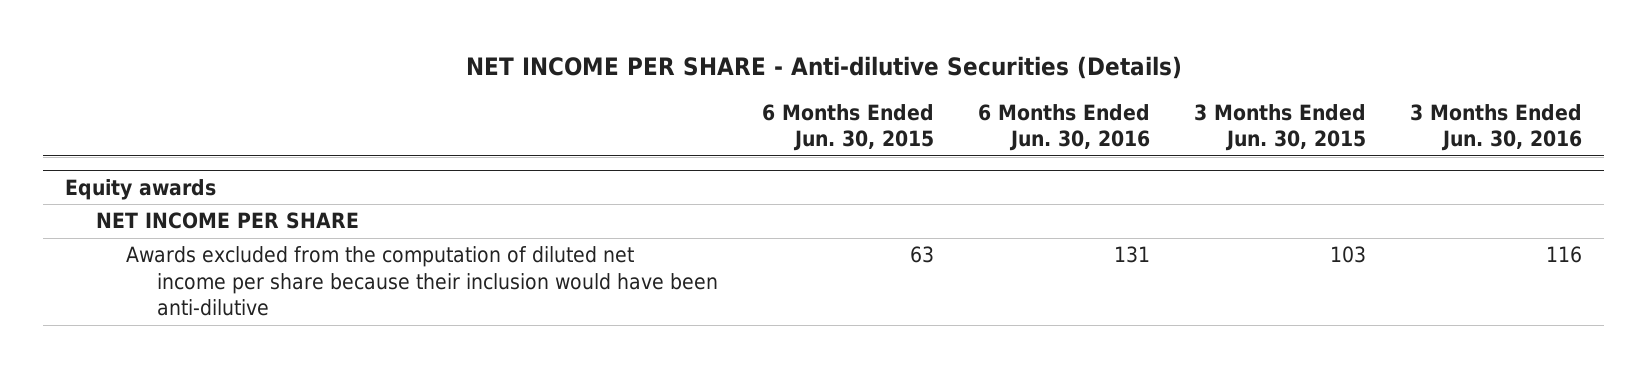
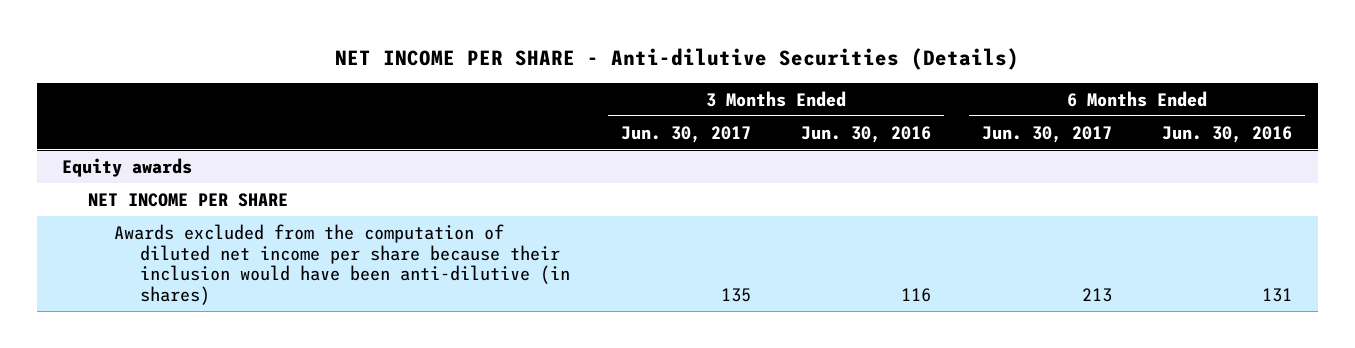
[761,103,934,152] 6 Months Ended Jun. 30, 2015 -> none
[1193,103,1366,152] 3 Months Ended Jun. 30, 2015 -> none
none -> [620,125,751,143] Jun. 30, 2017
none -> [981,125,1112,143] Jun. 30, 2017
[126,246,718,317] Awards excluded from the computation of diluted net income per share because their inclusion would have been anti-dilutive -> [114,223,570,305] Awards excluded from the computation of diluted net income per share because their inclusion would have been anti-dilutive (in shares)

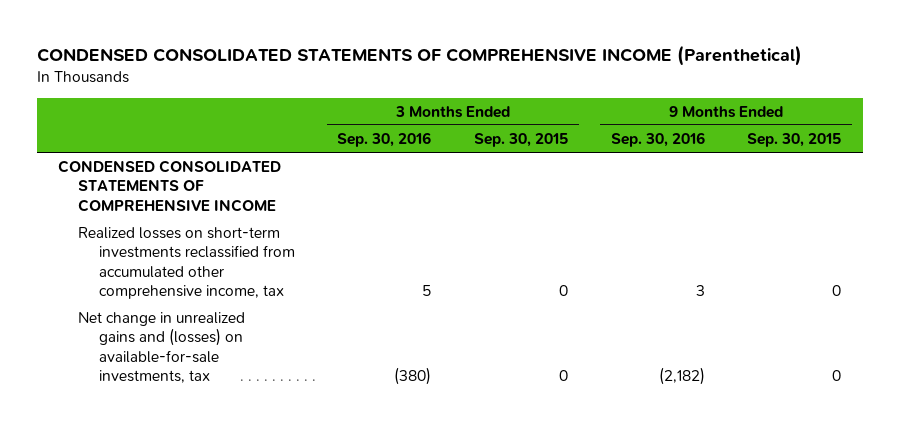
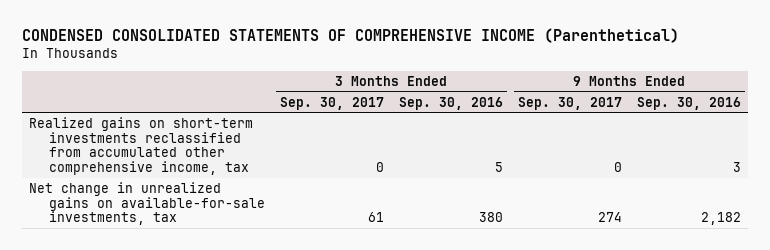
[474,132,569,147] Sep. 30, 2015 -> none
[747,132,842,147] Sep. 30, 2015 -> none
none -> [279,96,384,110] Sep. 30, 2017
none -> [517,96,622,110] Sep. 30, 2017
[57,159,281,212] CONDENSED CONSOLIDATED STATEMENTS OF COMPREHENSIVE INCOME -> none
[78,226,295,300] Realized losses on short-term investments reclassified from accumulated other comprehensive income, tax -> [29,117,254,176] Realized gains on short-term investments reclassified from accumulated other comprehensive income, tax
[78,311,246,384] Net change in unrealized gains and (losses) on available-for-sale investments, tax -> [29,182,265,226] Net change in unrealized gains on available-for-sale investments, tax
[394,367,432,386] (380) -> [478,212,503,223] 380
[658,367,705,386] (2,182) -> [700,212,741,226] 2,182

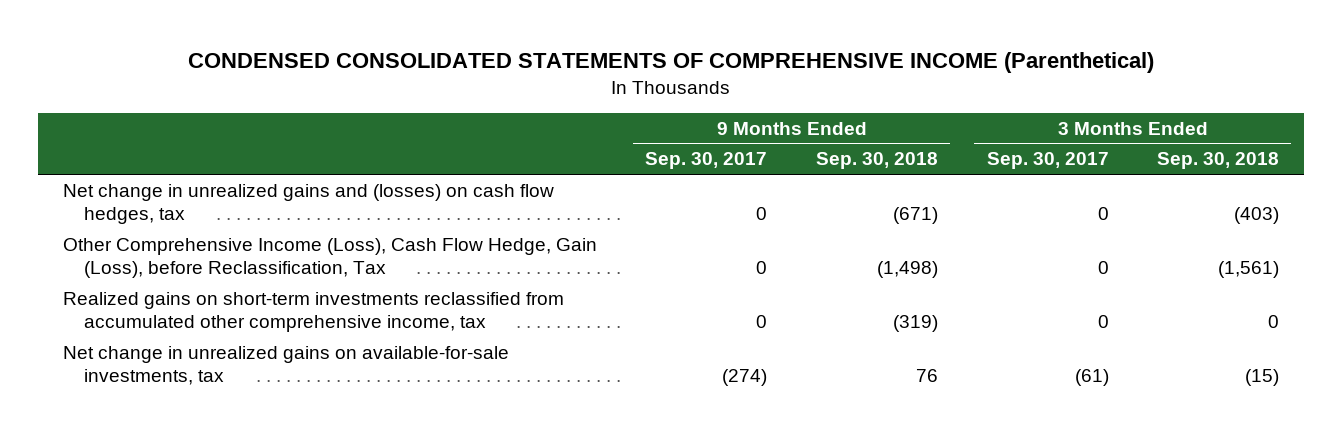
[398,96,503,110] Sep. 30, 2016 -> none
[636,96,741,110] Sep. 30, 2016 -> none
none -> [815,152,938,170] Sep. 30, 2018
none -> [1157,152,1280,170] Sep. 30, 2018
none -> [62,183,554,225] Net change in unrealized gains and (losses) on cash flow hedges, tax
none -> [62,237,597,279] Other Comprehensive Income (Loss), Cash Flow Hedge, Gain (Loss), before Reclassification, Tax
[367,212,384,223] 61 -> [1074,369,1109,387] (61)
[597,212,622,223] 274 -> [722,369,768,387] (274)

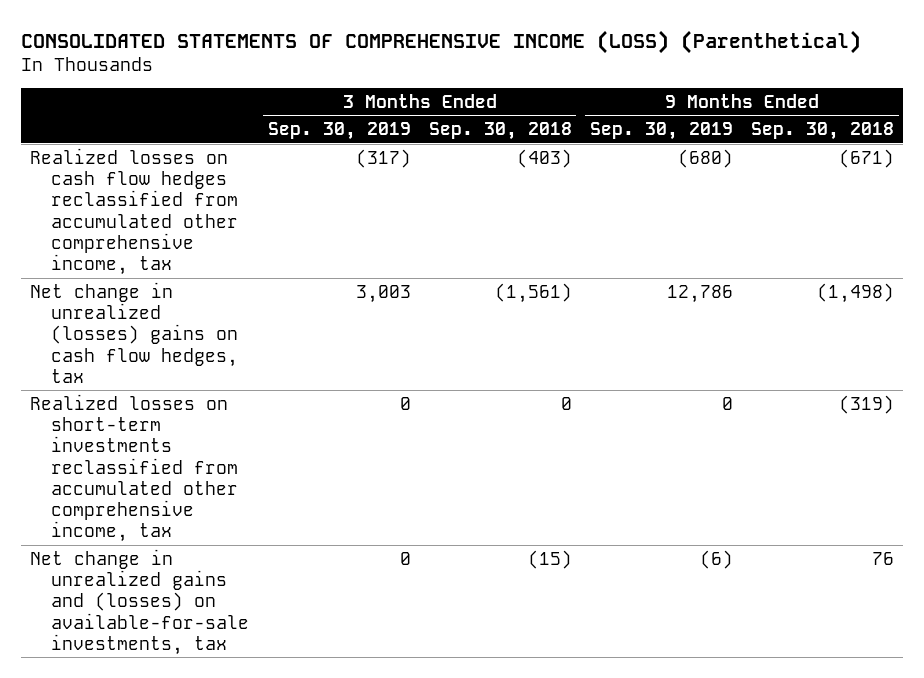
[187,51,1154,73] CONDENSED CONSOLIDATED STATEMENTS OF COMPREHENSIVE INCOME (Parenthetical) -> [20,29,861,54] CONSOLIDATED STATEMENTS OF COMPREHENSIVE INCOME (LOSS) (Parenthetical)
[645,152,768,170] Sep. 30, 2017 -> none
[986,152,1109,170] Sep. 30, 2017 -> none
none -> [267,122,411,141] Sep. 30, 2019
none -> [589,122,733,141] Sep. 30, 2019
[62,183,554,225] Net change in unrealized gains and (losses) on cash flow hedges, tax -> [30,147,239,276] Realized losses on cash flow hedges reclassified from accumulated other comprehensive income, tax
[62,237,597,279] Other Comprehensive Income (Loss), Cash Flow Hedge, Gain (Loss), before Reclassification, Tax -> [30,281,239,383] Net change in unrealized (losses) gains on cash flow hedges, tax
[62,291,564,333] Realized gains on short-term investments reclassified from accumulated other comprehensive income, tax -> [30,393,239,543] Realized losses on short-term investments reclassified from accumulated other comprehensive income, tax
[62,345,509,386] Net change in unrealized gains on available-for-sale investments, tax -> [30,548,250,655] Net change in unrealized gains and (losses) on available-for-sale investments, tax

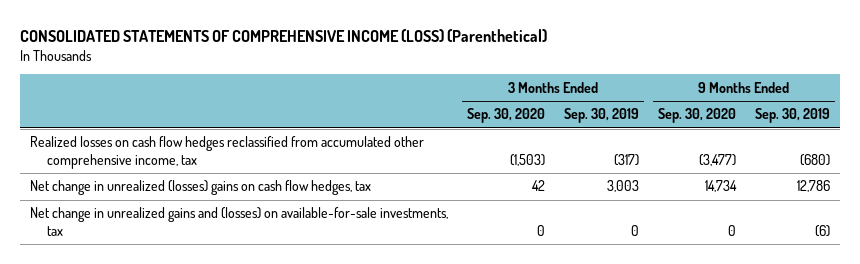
[428,122,572,141] Sep. 30, 2018 -> none
[751,122,895,141] Sep. 30, 2018 -> none
none -> [467,108,546,124] Sep. 30, 2020
none -> [658,108,737,124] Sep. 30, 2020
[30,393,239,543] Realized losses on short-term investments reclassified from accumulated other comprehensive income, tax -> none

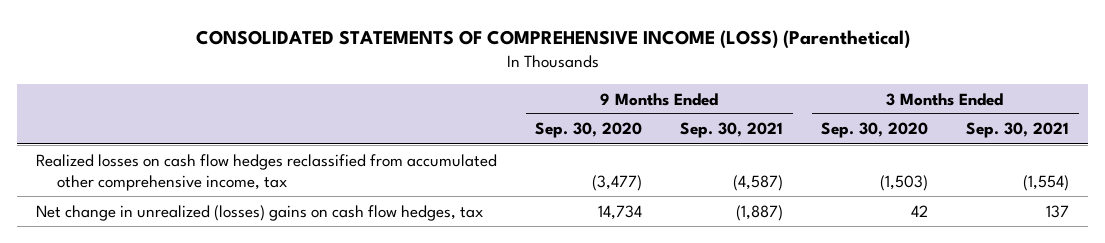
[564,108,640,124] Sep. 30, 2019 -> none
[755,108,831,124] Sep. 30, 2019 -> none
none -> [680,122,784,139] Sep. 30, 2021
none -> [966,122,1070,139] Sep. 30, 2021
[30,207,449,236] Net change in unrealized gains and (losses) on available-for-sale investments, tax -> none

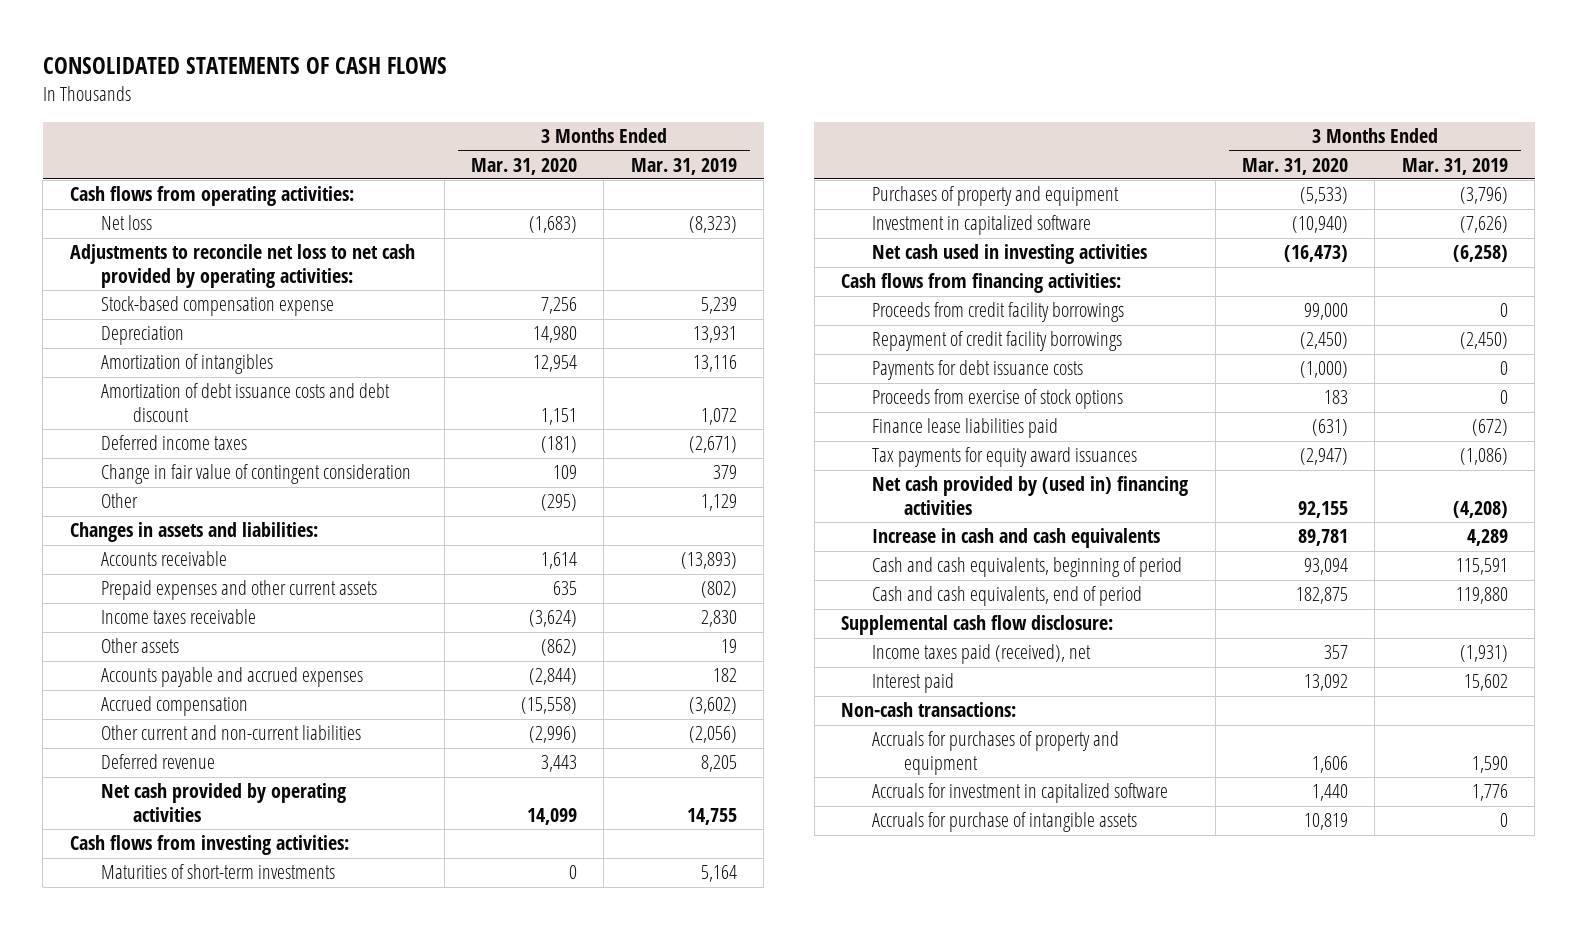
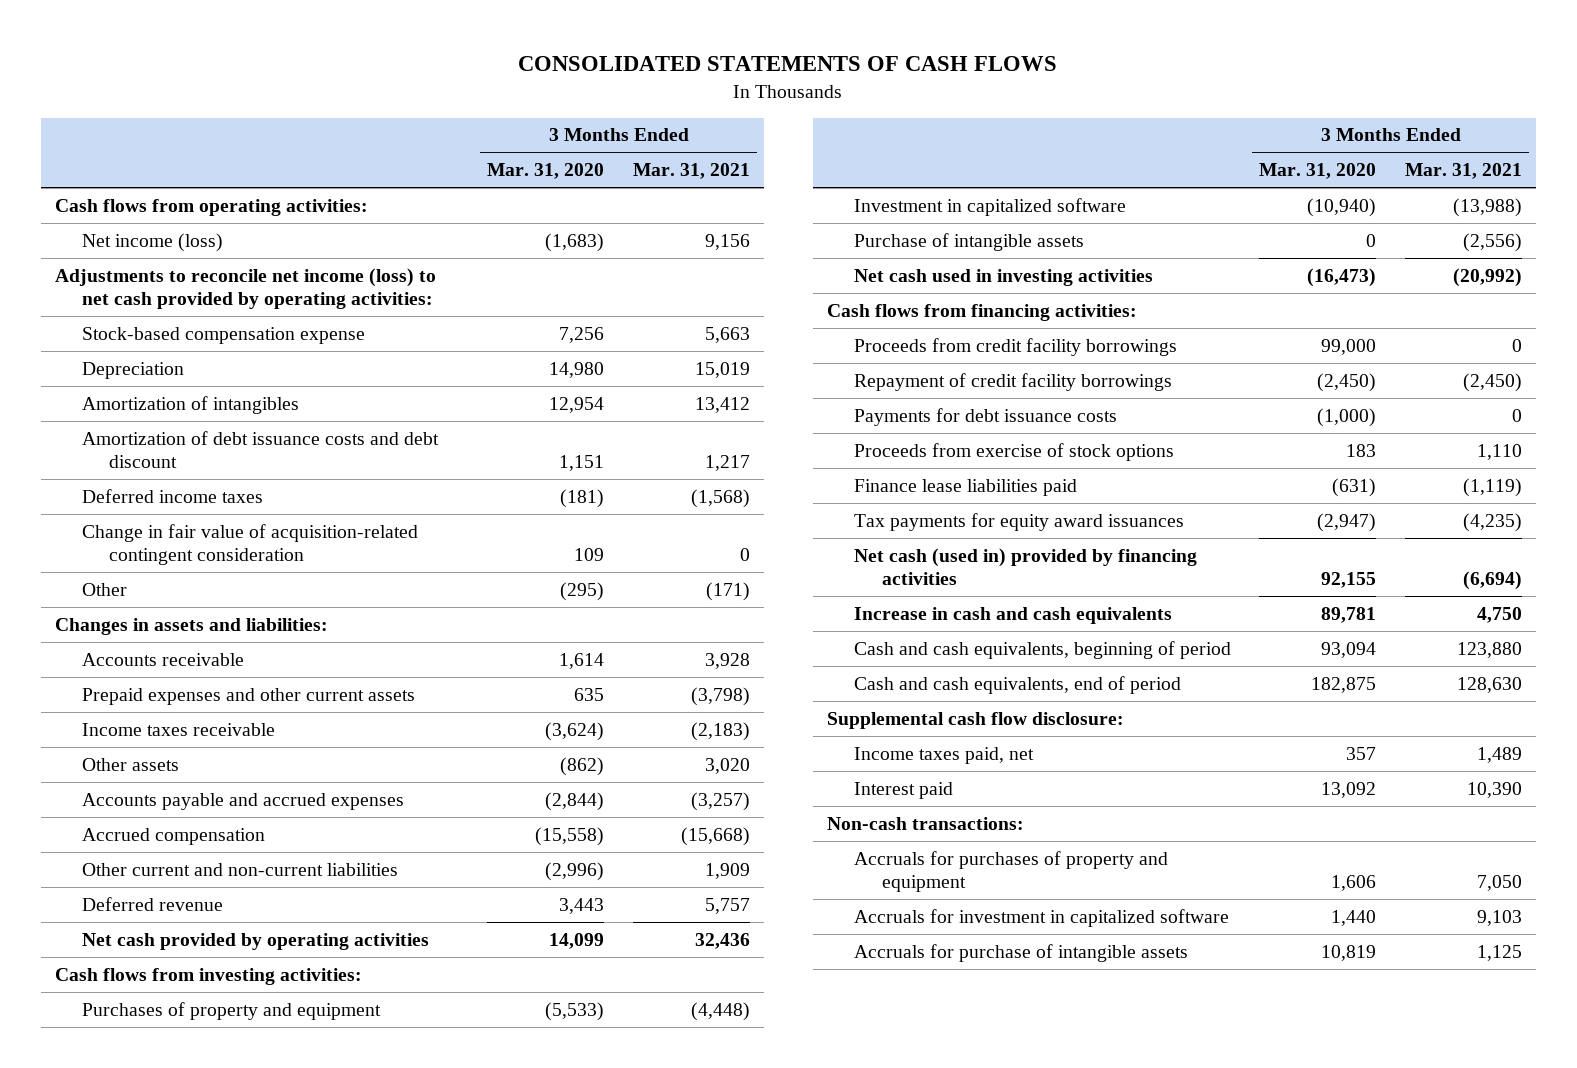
[630,157,737,175] Mar. 31, 2019 -> none
none -> [632,163,750,180] Mar. 31, 2021
[101,215,153,231] Net loss -> [82,232,224,252] Net income (loss)
[69,244,415,289] Adjustments to reconcile net loss to net cash provided by operating activities: -> [54,267,436,309] Adjustments to reconcile net income (loss) to net cash provided by operating activities:
[101,464,412,485] Change in fair value of contingent consideration -> [82,523,419,565] Change in fair value of acquisition-related contingent consideration
[101,864,336,880] Maturities of short-term investments -> none
none -> [854,232,1085,251] Purchase of intangible assets
[872,476,1189,516] Net cash provided by (used in) financing activities -> [854,547,1198,585] Net cash (used in) provided by financing activities
[872,644,1092,665] Income taxes paid (received), net -> [854,746,1035,764] Income taxes paid, net

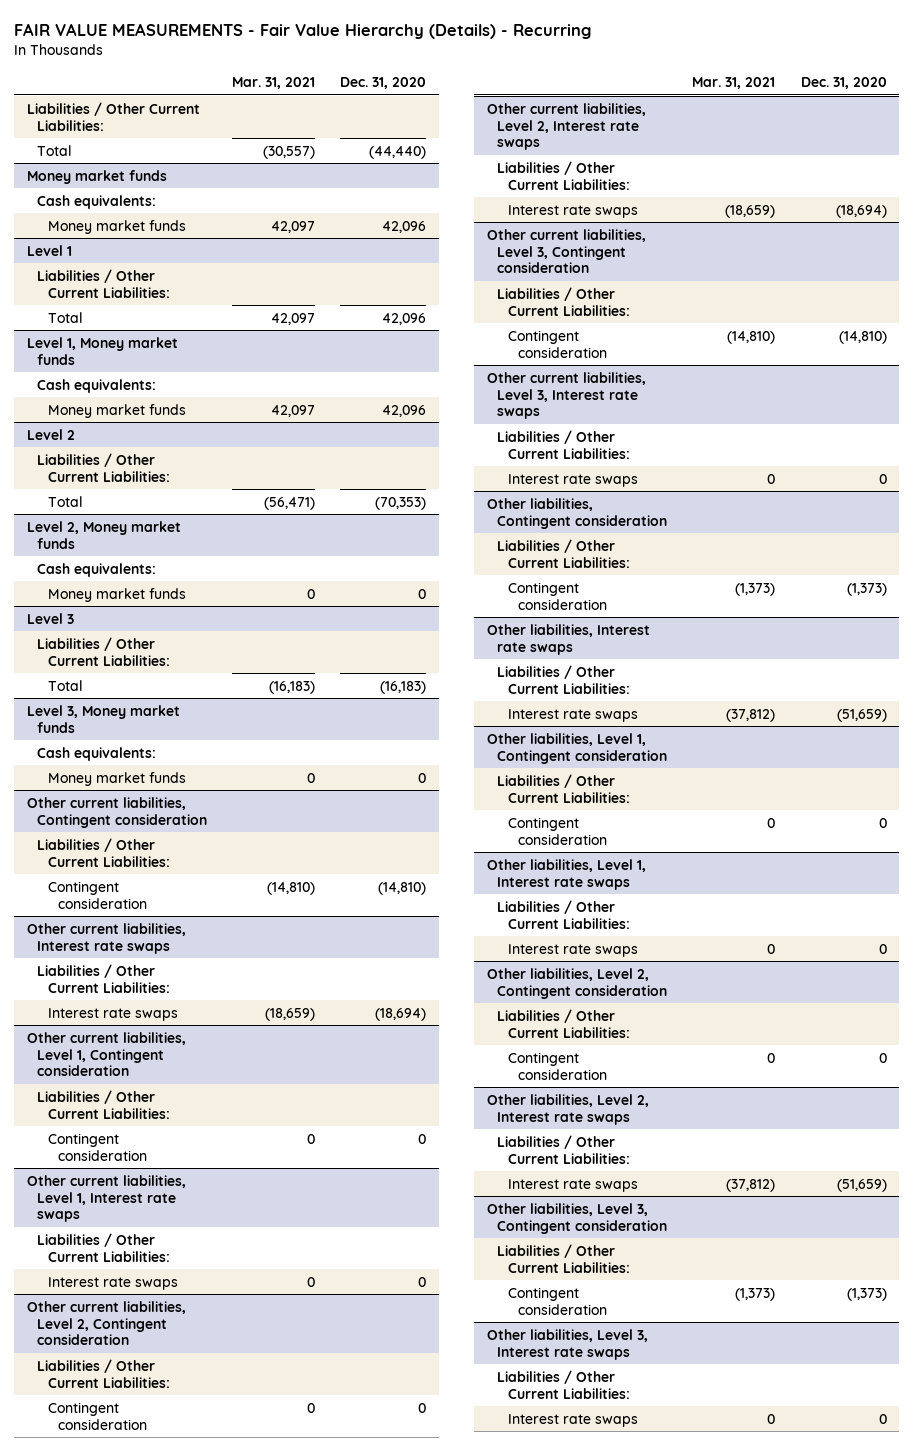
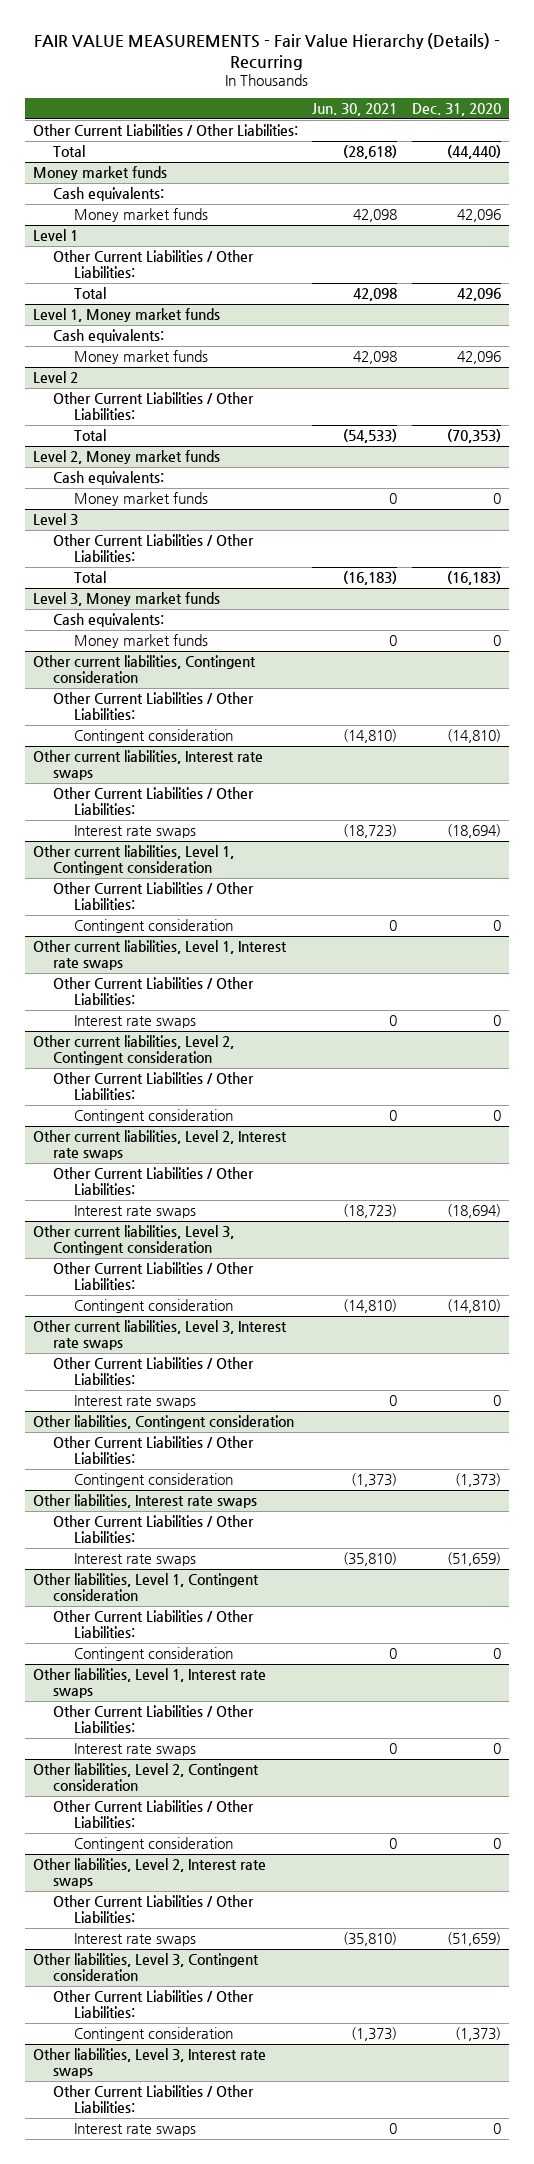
[232,77,316,90] Mar. 31, 2021 -> none
none -> [312,103,398,117] Jun. 30, 2021
[26,101,200,131] Liabilities / Other Current Liabilities: -> [32,123,298,136] Other Current Liabilities / Other Liabilities:
[37,268,170,298] Liabilities / Other Current Liabilities: -> [53,249,255,279] Other Current Liabilities / Other Liabilities:
[37,452,170,482] Liabilities / Other Current Liabilities: -> [53,391,255,421] Other Current Liabilities / Other Liabilities:
[37,636,170,666] Liabilities / Other Current Liabilities: -> [53,533,255,563] Other Current Liabilities / Other Liabilities:
[37,837,170,867] Liabilities / Other Current Liabilities: -> [53,691,255,721] Other Current Liabilities / Other Liabilities:
[37,963,170,993] Liabilities / Other Current Liabilities: -> [53,786,255,816] Other Current Liabilities / Other Liabilities:
[37,1089,170,1119] Liabilities / Other Current Liabilities: -> [53,881,255,911] Other Current Liabilities / Other Liabilities:
[37,1232,170,1262] Liabilities / Other Current Liabilities: -> [53,976,255,1006] Other Current Liabilities / Other Liabilities:
[37,1358,170,1388] Liabilities / Other Current Liabilities: -> [53,1071,255,1101] Other Current Liabilities / Other Liabilities:
[497,160,630,190] Liabilities / Other Current Liabilities: -> [53,1166,255,1196] Other Current Liabilities / Other Liabilities:
[497,286,630,316] Liabilities / Other Current Liabilities: -> [53,1261,255,1291] Other Current Liabilities / Other Liabilities:
[497,429,630,459] Liabilities / Other Current Liabilities: -> [53,1356,255,1386] Other Current Liabilities / Other Liabilities:
[497,538,630,568] Liabilities / Other Current Liabilities: -> [53,1435,255,1465] Other Current Liabilities / Other Liabilities:
[497,664,630,694] Liabilities / Other Current Liabilities: -> [53,1514,255,1544] Other Current Liabilities / Other Liabilities:
[497,773,630,803] Liabilities / Other Current Liabilities: -> [53,1609,255,1639] Other Current Liabilities / Other Liabilities:
[497,899,630,929] Liabilities / Other Current Liabilities: -> [53,1704,255,1734] Other Current Liabilities / Other Liabilities:
[497,1008,630,1038] Liabilities / Other Current Liabilities: -> [53,1799,255,1829] Other Current Liabilities / Other Liabilities:
[497,1134,630,1164] Liabilities / Other Current Liabilities: -> [53,1894,255,1924] Other Current Liabilities / Other Liabilities:
[497,1243,630,1273] Liabilities / Other Current Liabilities: -> [53,1989,255,2019] Other Current Liabilities / Other Liabilities:
[497,1369,630,1399] Liabilities / Other Current Liabilities: -> [53,2084,255,2114] Other Current Liabilities / Other Liabilities:

